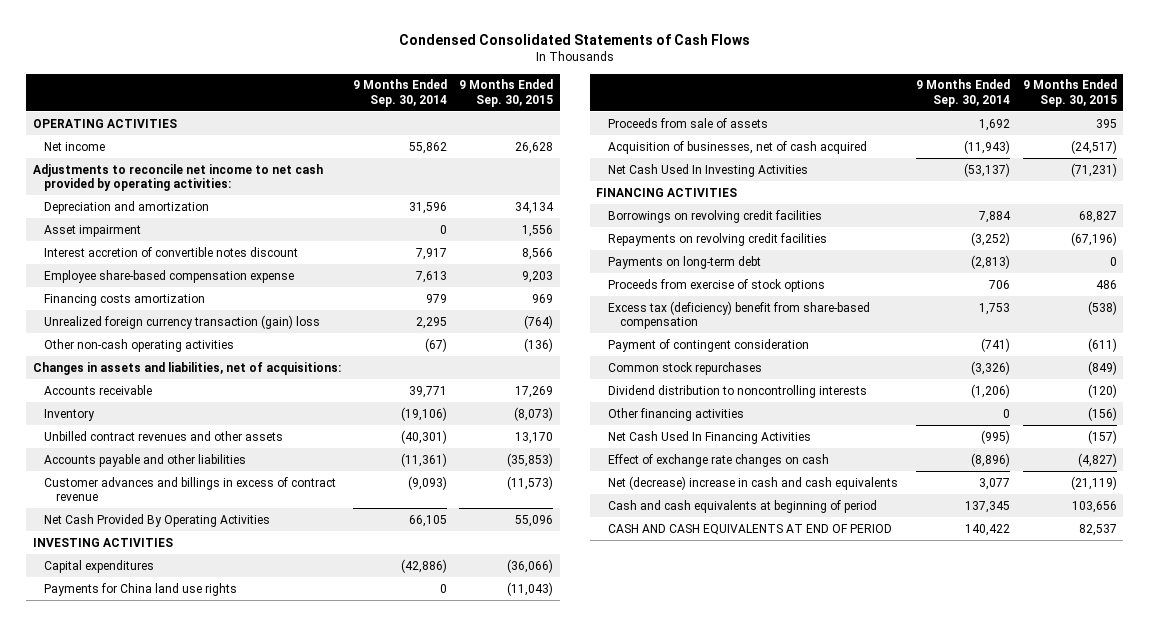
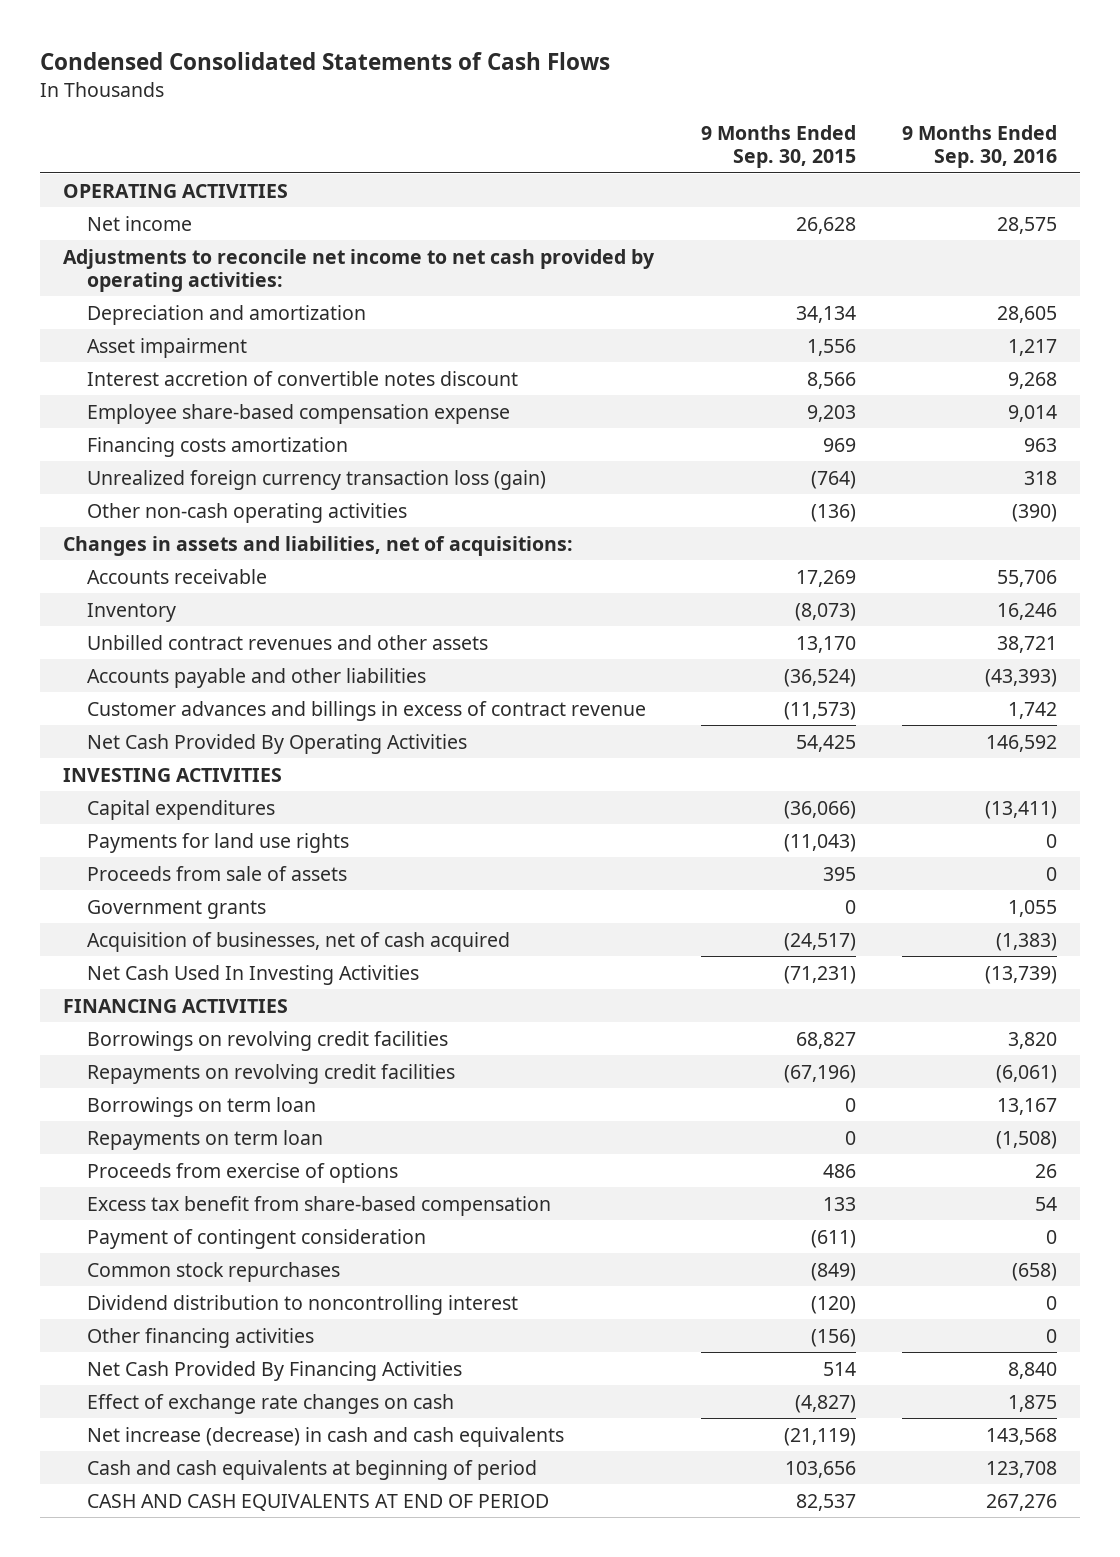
[352,79,447,107] 9 Months Ended Sep. 30, 2014 -> none
none -> [902,125,1058,169] 9 Months Ended Sep. 30, 2016
[44,314,321,329] Unrealized foreign currency transaction (gain) loss -> [86,469,546,490] Unrealized foreign currency transaction loss (gain)
[507,452,554,467] (35,853) -> [783,668,856,687] (36,524)
[515,514,554,527] 55,096 -> [795,734,856,752] 54,425
[44,582,238,596] Payments for China land use rights -> [86,832,349,853] Payments for land use rights
none -> [86,899,266,919] Government grants
none -> [86,1096,316,1117] Borrowings on term loan
[607,255,761,269] Payments on long-term debt -> [86,1129,323,1150] Repayments on term loan
[607,278,825,292] Proceeds from exercise of stock options -> [86,1162,398,1183] Proceeds from exercise of options
[607,300,870,330] Excess tax (deficiency) benefit from share-based compensation -> [86,1195,551,1216] Excess tax benefit from share-based compensation
[1087,300,1117,315] (538) -> [822,1196,856,1211] 133
[607,384,867,398] Dividend distribution to noncontrolling interests -> [86,1294,518,1315] Dividend distribution to noncontrolling interest
[607,430,811,444] Net Cash Used In Financing Activities -> [86,1360,462,1381] Net Cash Provided By Financing Activities
[1087,429,1117,444] (157) -> [822,1361,856,1376] 514
[607,475,898,490] Net (decrease) increase in cash and cash equivalents -> [86,1426,564,1447] Net increase (decrease) in cash and cash equivalents

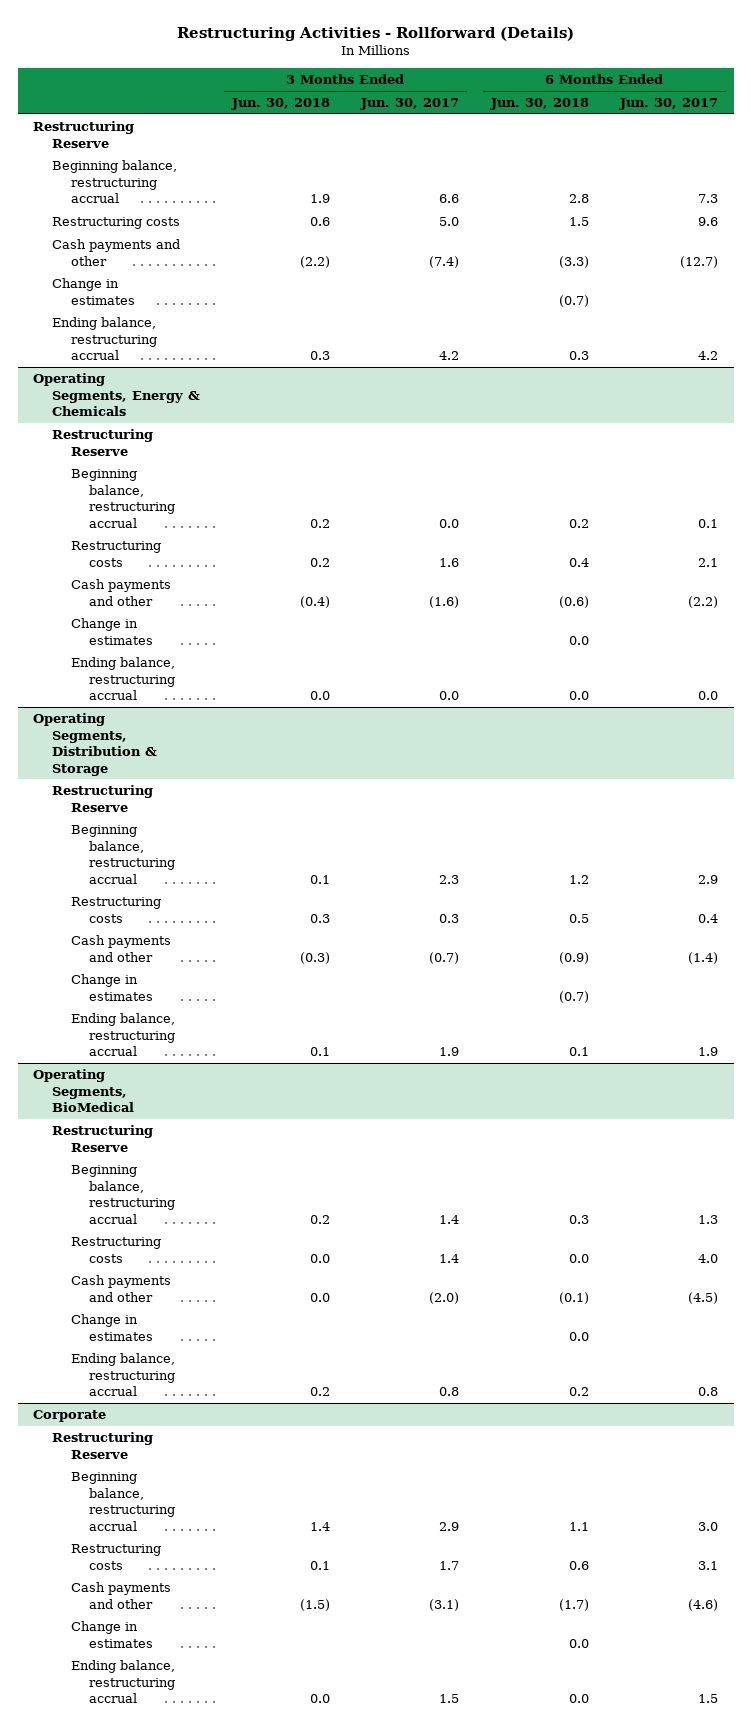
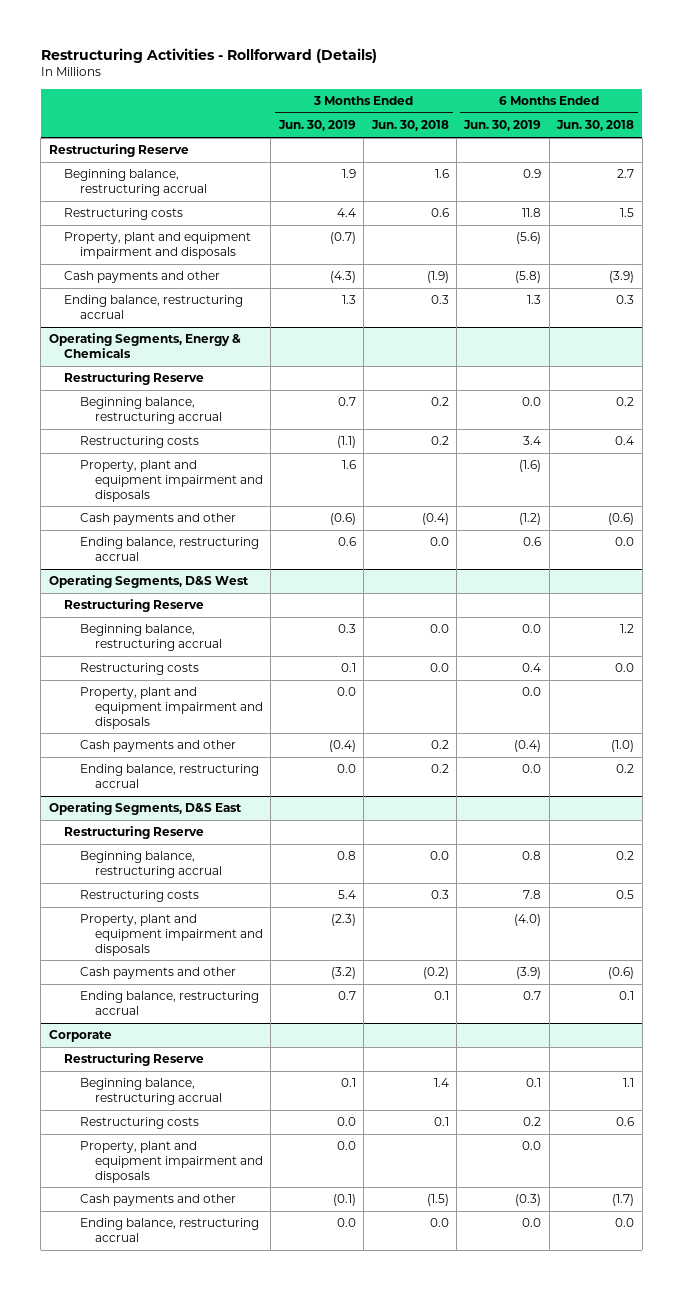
[360,98,460,111] Jun. 30, 2017 -> none
[619,98,719,111] Jun. 30, 2017 -> none
none -> [277,120,356,132] Jun. 30, 2019
none -> [463,120,542,132] Jun. 30, 2019
[309,194,330,204] 1.9 -> [434,169,449,179] 1.6
[568,194,589,204] 2.8 -> [617,169,635,179] 2.7
[52,278,135,305] Change in estimates -> none
none -> [64,232,252,260] Property, plant and equipment impairment and disposals
[299,255,330,268] (2.2) -> [426,271,449,284] (1.9)
[558,255,589,268] (3.3) -> [609,271,635,284] (3.9)
none -> [79,460,263,502] Property, plant and equipment impairment and disposals
[70,618,154,645] Change in estimates -> none
[33,713,158,776] Operating Segments, Distribution & Storage -> none
[52,785,154,812] Restructuring Reserve -> none
[70,825,176,884] Beginning balance, restructuring accrual -> none
[70,897,161,923] Restructuring costs -> none
[70,935,171,962] Cash payments and other -> none
[70,974,154,1001] Change in estimates -> none
[70,1013,176,1057] Ending balance, restructuring accrual -> none
[33,1069,135,1113] Operating Segments, BioMedical -> none
none -> [48,575,249,589] Operating Segments, D&S West
[309,1214,330,1224] 0.2 -> [429,624,449,634] 0.0
[568,1214,589,1224] 0.3 -> [620,624,635,634] 1.2
[70,1314,154,1341] Change in estimates -> none
none -> [79,687,263,729] Property, plant and equipment impairment and disposals
[309,1292,330,1302] 0.0 -> [430,740,449,750] 0.2
[558,1291,589,1304] (0.1) -> [611,740,635,753] (1.0)
none -> [48,802,242,816] Operating Segments, D&S East
none -> [64,826,205,840] Restructuring Reserve
none -> [79,851,222,879] Beginning balance, restructuring accrual
none -> [79,890,199,903] Restructuring costs
none -> [79,914,263,956] Property, plant and equipment impairment and disposals
none -> [79,967,236,980] Cash payments and other
none -> [79,991,259,1016] Ending balance, restructuring accrual
none -> [79,1141,263,1183] Property, plant and equipment impairment and disposals
[70,1621,154,1648] Change in estimates -> none

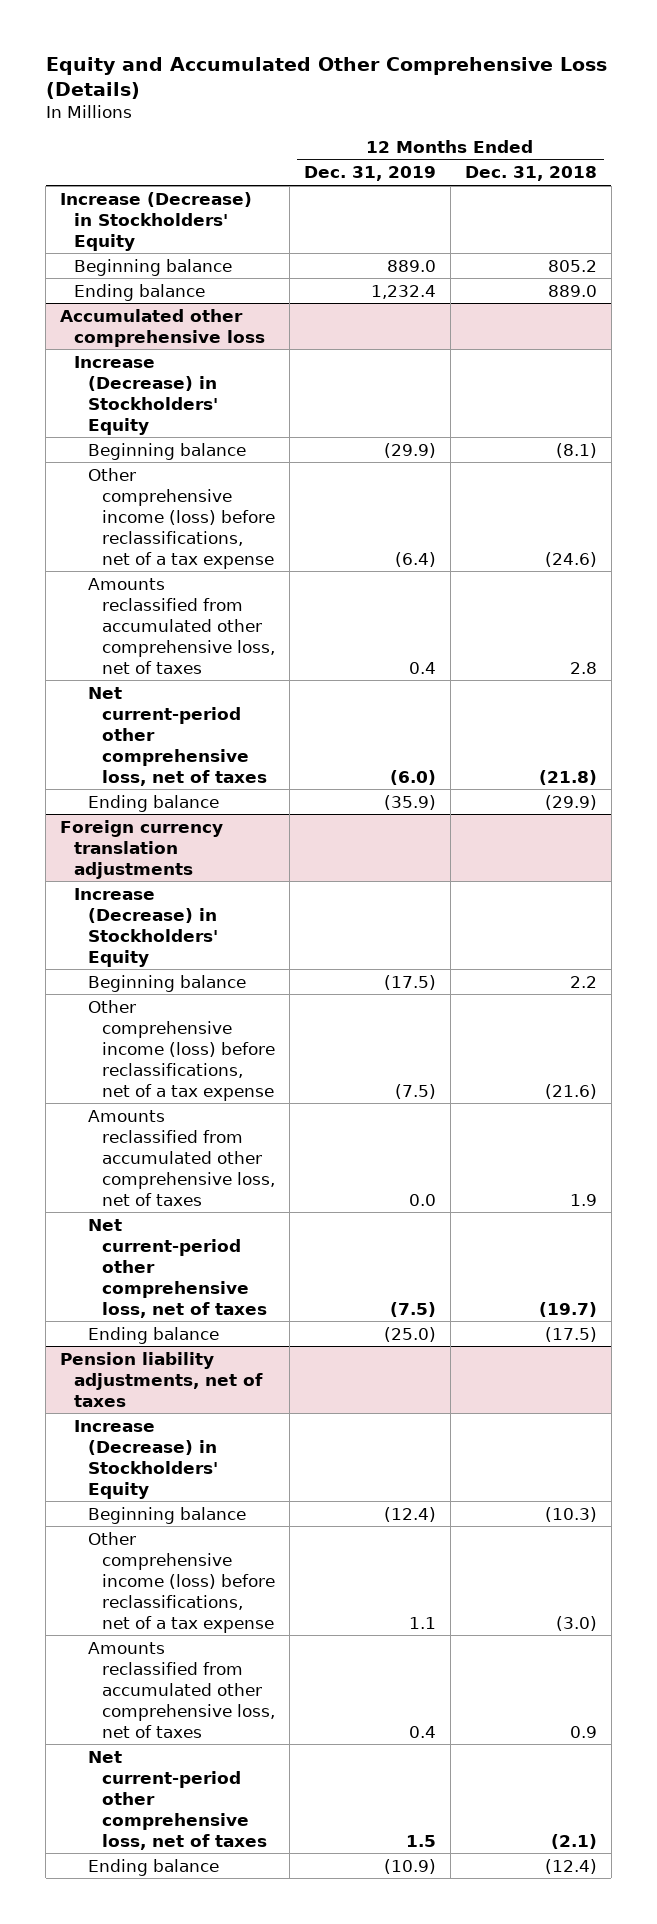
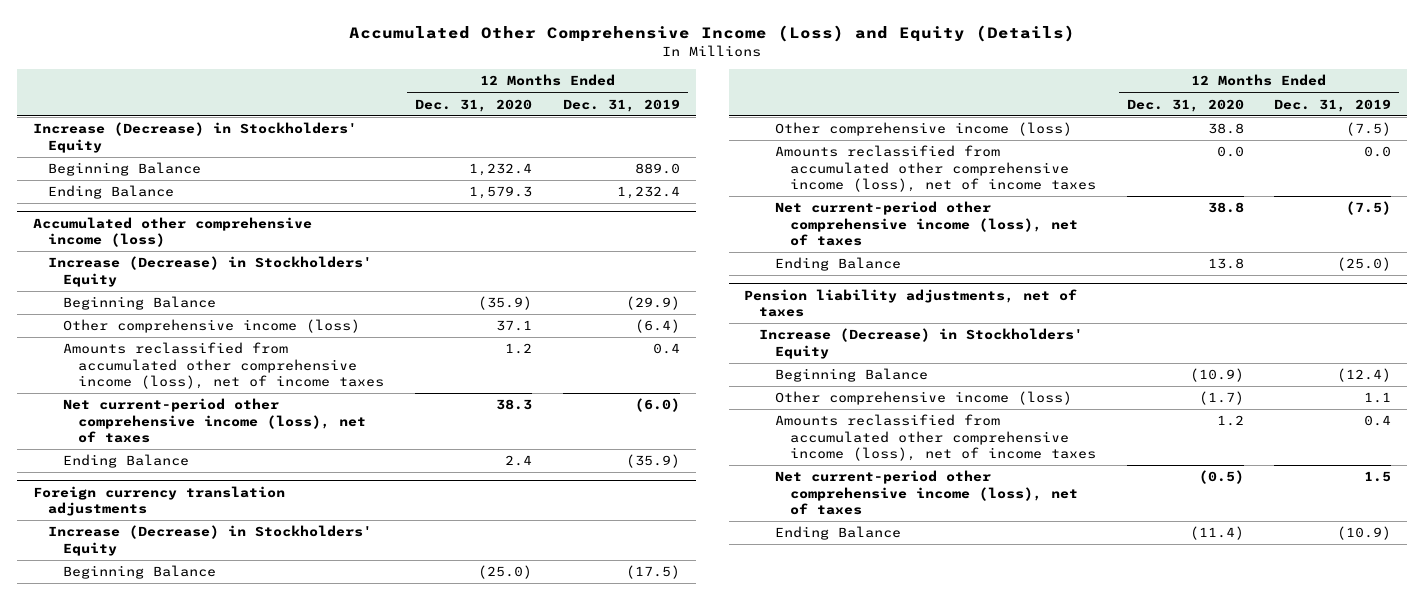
[45,57,607,100] Equity and Accumulated Other Comprehensive Loss (Details) -> [349,24,1076,42] Accumulated Other Comprehensive Income (Loss) and Equity (Details)
[464,166,597,182] Dec. 31, 2018 -> none
none -> [415,98,533,112] Dec. 31, 2020
[74,258,233,276] Beginning balance -> [47,162,201,177] Beginning Balance
[74,283,206,301] Ending balance -> [47,185,174,200] Ending Balance
[60,308,266,347] Accumulated other comprehensive loss -> [32,216,312,248] Accumulated other comprehensive income (loss)
[88,442,247,460] Beginning balance -> [63,296,217,311] Beginning Balance
[88,467,275,569] Other comprehensive income (loss) before reclassifications, net of a tax expense -> [63,319,361,334] Other comprehensive income (loss)
[88,577,275,674] Amounts reclassified from accumulated other comprehensive loss, net of taxes -> [63,342,385,390] Amounts reclassified from accumulated other comprehensive income (loss), net of income taxes
[88,686,267,786] Net current-period other comprehensive loss, net of taxes -> [63,398,367,444] Net current-period other comprehensive income (loss), net of taxes
[88,794,220,812] Ending balance -> [63,454,190,469] Ending Balance
[88,974,247,992] Beginning balance -> [63,565,217,580] Beginning Balance
[88,999,275,1101] Other comprehensive income (loss) before reclassifications, net of a tax expense -> [774,122,1072,137] Other comprehensive income (loss)
[88,1109,275,1206] Amounts reclassified from accumulated other comprehensive loss, net of taxes -> [774,145,1096,193] Amounts reclassified from accumulated other comprehensive income (loss), net of income taxes
[88,1218,267,1318] Net current-period other comprehensive loss, net of taxes -> [774,201,1078,247] Net current-period other comprehensive income (loss), net of taxes
[88,1326,220,1344] Ending balance -> [774,257,901,272] Ending Balance
[88,1506,247,1524] Beginning balance -> [774,368,928,383] Beginning Balance
[88,1531,275,1633] Other comprehensive income (loss) before reclassifications, net of a tax expense -> [774,391,1072,406] Other comprehensive income (loss)
[88,1641,275,1738] Amounts reclassified from accumulated other comprehensive loss, net of taxes -> [774,414,1096,462] Amounts reclassified from accumulated other comprehensive income (loss), net of income taxes
[88,1750,267,1850] Net current-period other comprehensive loss, net of taxes -> [774,470,1078,516] Net current-period other comprehensive income (loss), net of taxes
[88,1858,220,1876] Ending balance -> [774,526,901,541] Ending Balance

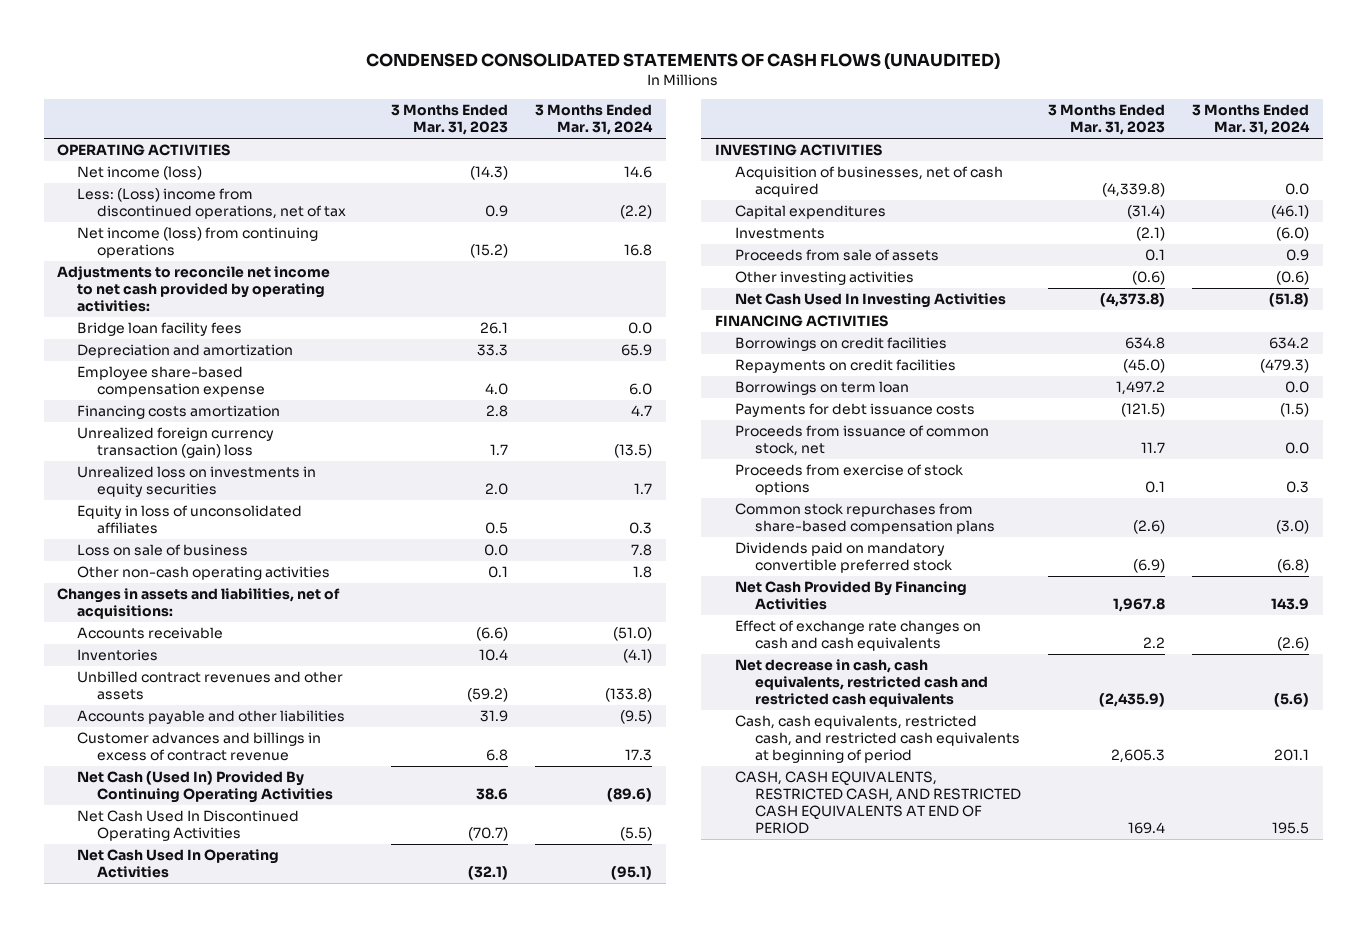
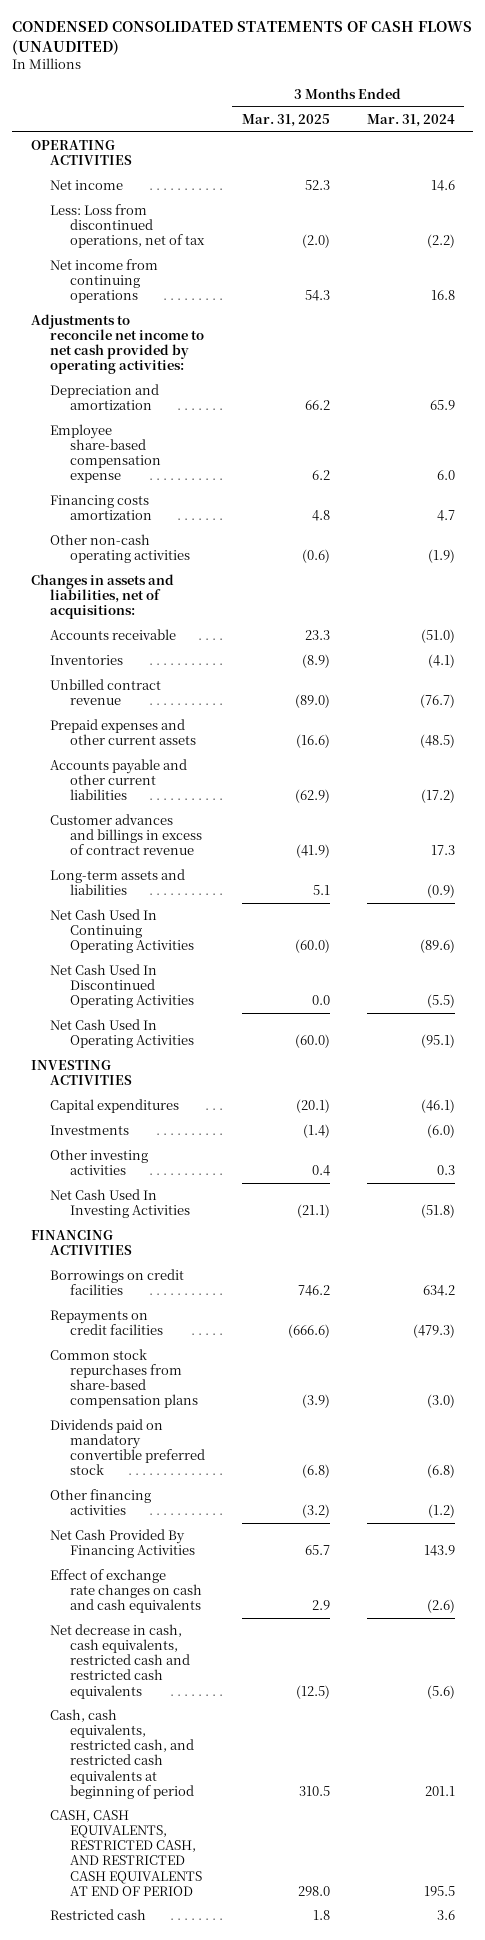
[390,104,508,136] 3 Months Ended Mar. 31, 2023 -> none
none -> [241,113,330,127] Mar. 31, 2025
[77,166,203,181] Net income (loss) -> [50,180,124,191] Net income
[77,188,347,220] Less: (Loss) income from discontinued operations, net of tax -> [50,204,205,249] Less: Loss from discontinued operations, net of tax
[77,227,319,259] Net income (loss) from continuing operations -> [50,259,159,304] Net income from continuing operations
[77,322,243,337] Bridge loan facility fees -> none
[77,427,275,459] Unrealized foreign currency transaction (gain) loss -> none
[77,466,317,498] Unrealized loss on investments in equity securities -> none
[77,505,303,535] Equity in loss of unconsolidated affiliates -> none
[77,544,249,557] Loss on sale of business -> none
[632,566,652,579] 1.8 -> [427,549,455,564] (1.9)
[77,671,344,701] Unbilled contract revenues and other assets -> [50,679,162,706] Unbilled contract revenue
[604,688,652,703] (133.8) -> [419,694,455,709] (76.7)
none -> [50,719,196,746] Prepaid expenses and other current assets
[77,710,346,725] Accounts payable and other liabilities -> [50,759,188,801] Accounts payable and other current liabilities
[619,710,652,725] (9.5) -> [420,789,455,804] (17.2)
none -> [50,869,186,896] Long-term assets and liabilities
[77,771,334,804] Net Cash (Used In) Provided By Continuing Operating Activities -> [50,909,194,954] Net Cash Used In Continuing Operating Activities
[734,166,1003,198] Acquisition of businesses, net of cash acquired -> none
[734,249,939,262] Proceeds from sale of assets -> none
[1276,271,1310,286] (0.6) -> [436,1165,455,1176] 0.3
[734,381,909,396] Borrowings on term loan -> none
[734,403,975,418] Payments for debt issuance costs -> none
[734,425,989,457] Proceeds from issuance of common stock, net -> none
[734,464,963,496] Proceeds from exercise of stock options -> none
none -> [50,1489,152,1516] Other financing activities
none -> [50,1909,147,1921] Restricted cash

